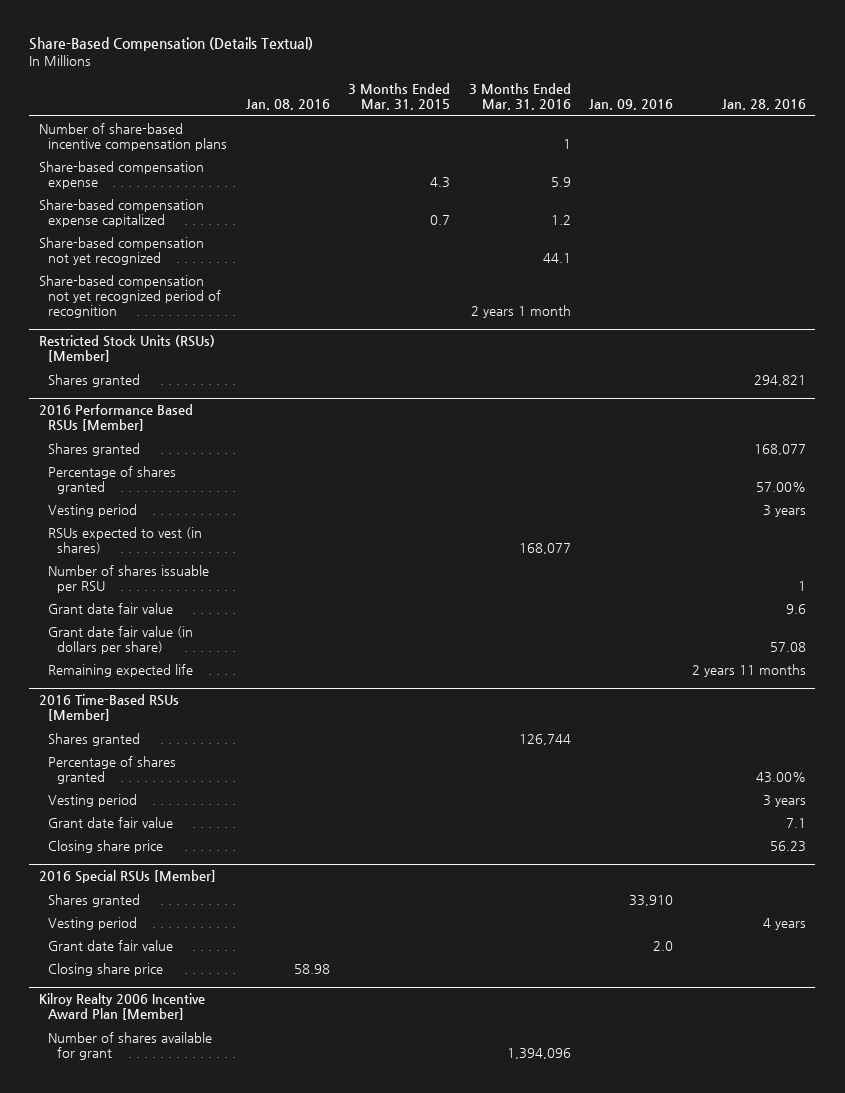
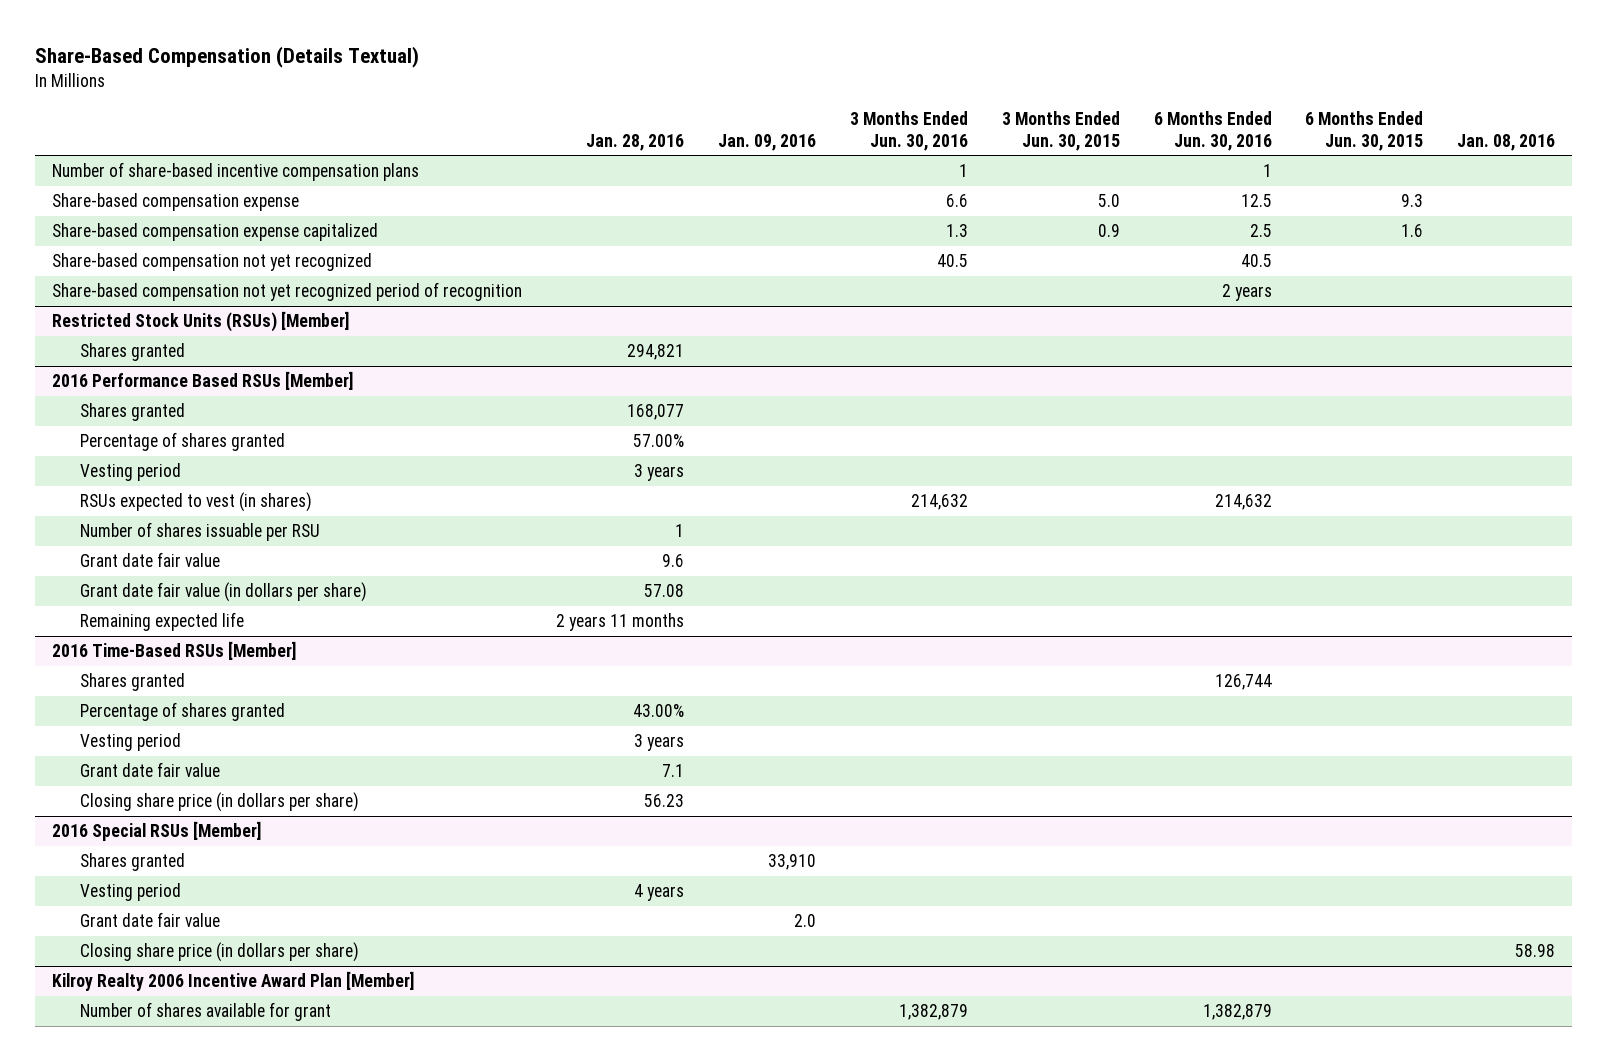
[348,83,451,111] 3 Months Ended Mar. 31, 2015 -> none
[468,83,571,111] 3 Months Ended Mar. 31, 2016 -> none
none -> [849,111,968,151] 3 Months Ended Jun. 30, 2016
none -> [1001,111,1120,151] 3 Months Ended Jun. 30, 2015
none -> [1153,111,1272,151] 6 Months Ended Jun. 30, 2016
none -> [1305,111,1424,151] 6 Months Ended Jun. 30, 2015
[48,839,164,853] Closing share price -> [80,792,360,813] Closing share price (in dollars per share)
[48,962,164,976] Closing share price -> [80,942,360,963] Closing share price (in dollars per share)

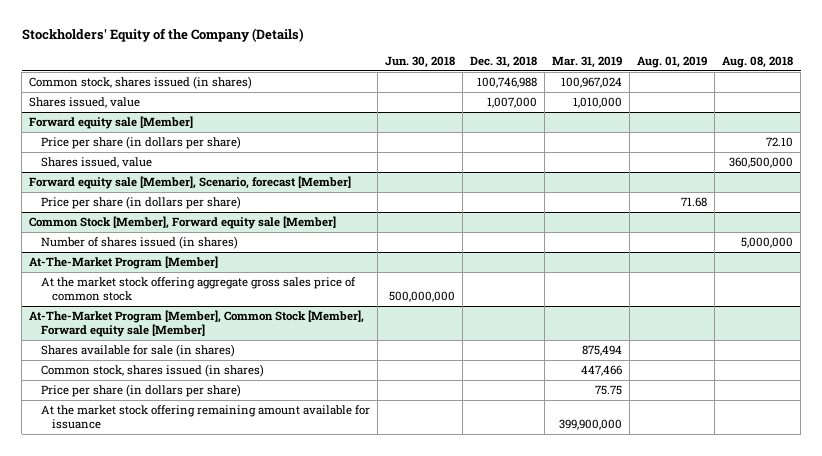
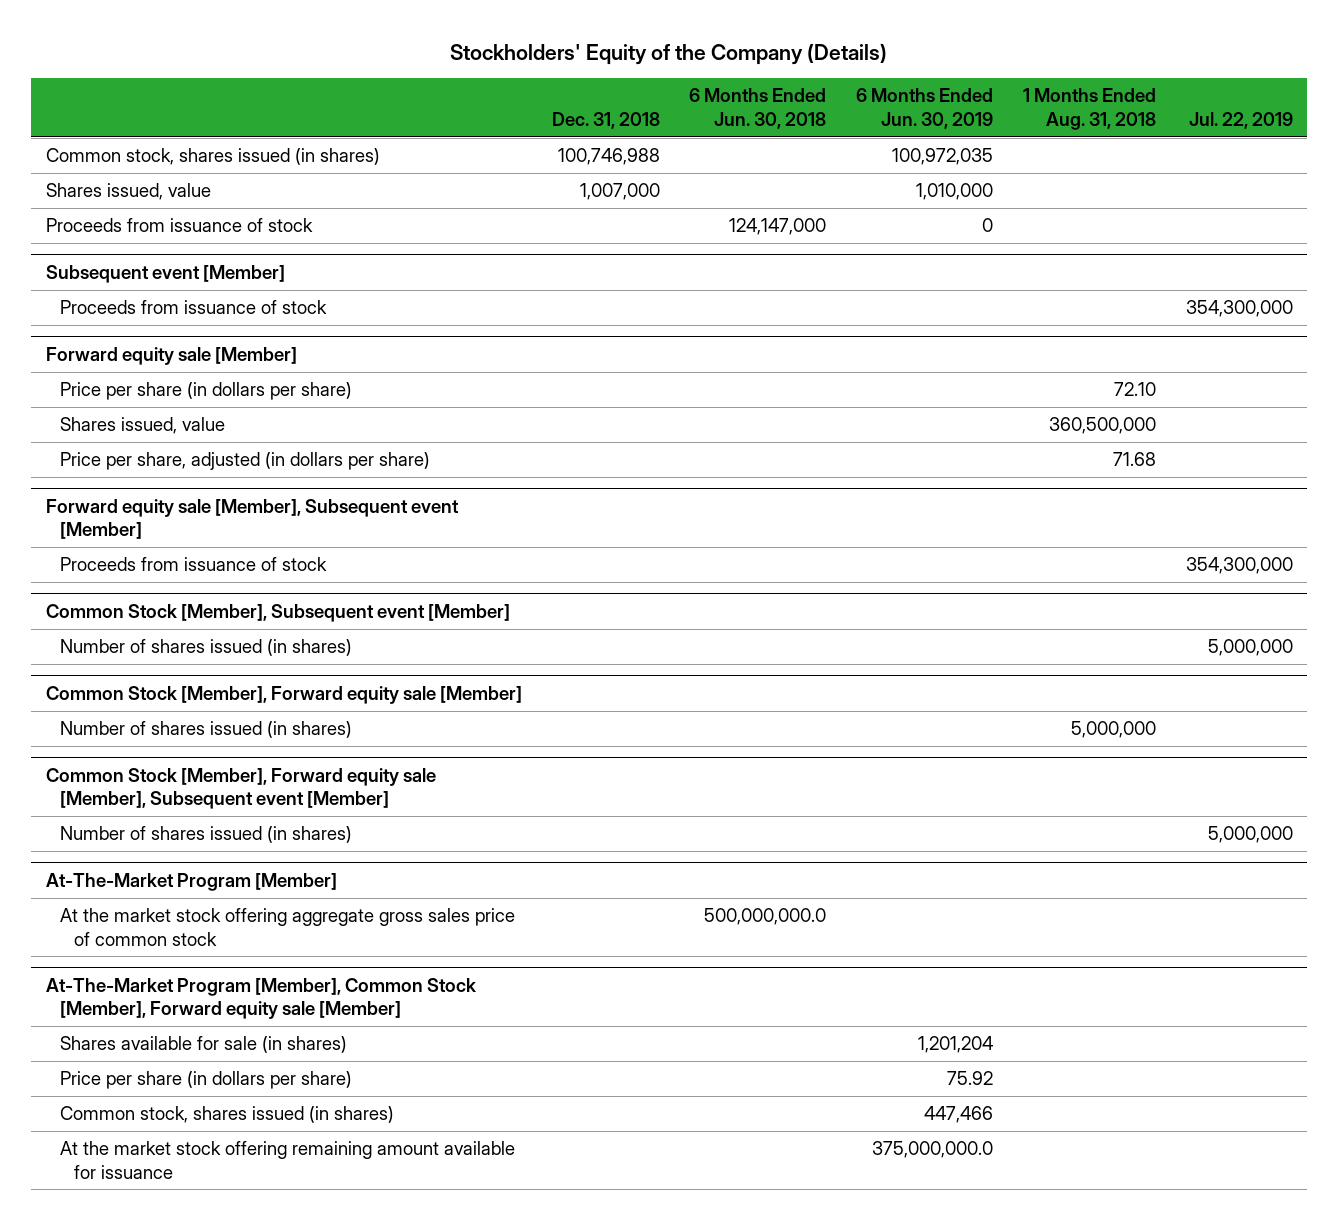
[384,55,455,68] Jun. 30, 2018 -> none
[551,55,622,68] Mar. 31, 2019 -> none
[637,55,708,68] Aug. 01, 2019 -> none
[722,55,794,68] Aug. 08, 2018 -> none
none -> [689,88,827,129] 6 Months Ended Jun. 30, 2018
none -> [856,88,994,129] 6 Months Ended Jun. 30, 2019
none -> [1022,88,1156,130] 1 Months Ended Aug. 31, 2018
none -> [1188,111,1293,129] Jul. 22, 2019
none -> [45,218,313,233] Proceeds from issuance of stock
none -> [45,264,285,283] Subsequent event [Member]
none -> [60,300,328,315] Proceeds from issuance of stock
[29,176,352,190] Forward equity sale [Member], Scenario, forecast [Member] -> none
[40,196,241,210] Price per share (in dollars per share) -> none
none -> [60,452,431,471] Price per share, adjusted (in dollars per share)
none -> [45,498,459,540] Forward equity sale [Member], Subsequent event [Member]
none -> [60,557,328,572] Proceeds from issuance of stock
none -> [45,603,510,622] Common Stock [Member], Subsequent event [Member]
none -> [60,639,353,657] Number of shares issued (in shares)
none -> [45,767,436,810] Common Stock [Member], Forward equity sale [Member], Subsequent event [Member]
none -> [60,826,353,844] Number of shares issued (in shares)
[40,364,264,378] Common stock, shares issued (in shares) -> [60,1106,395,1124] Common stock, shares issued (in shares)

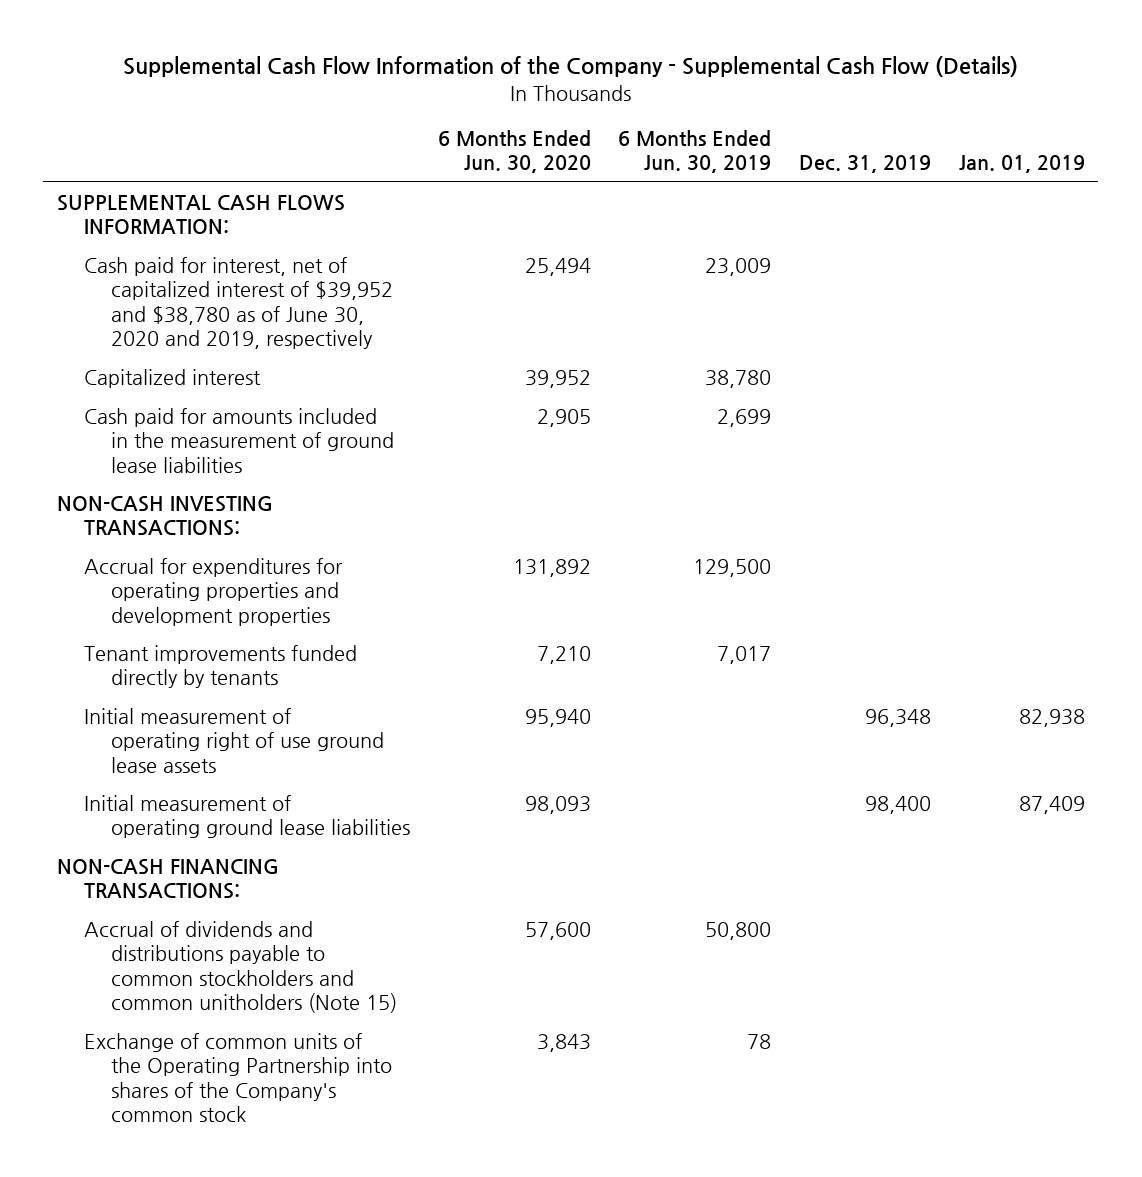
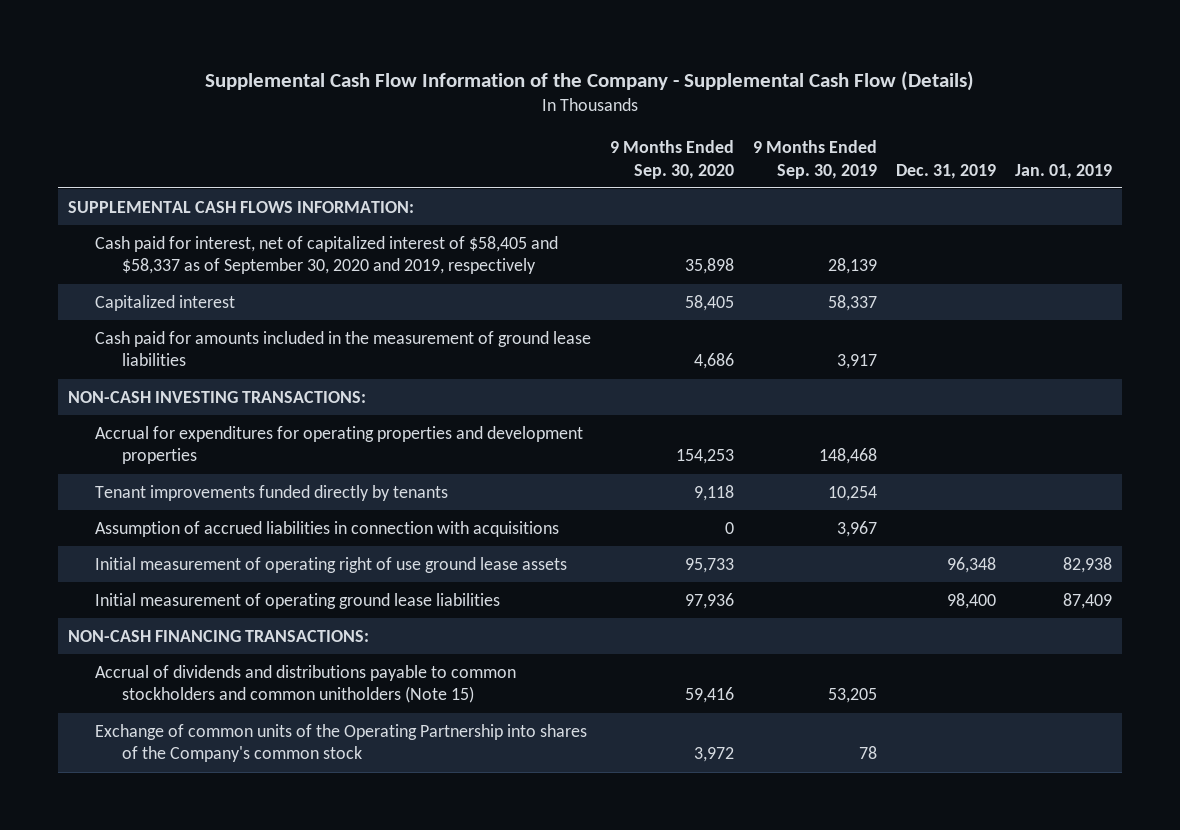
[437,129,591,174] 6 Months Ended Jun. 30, 2020 -> none
[618,129,772,174] 6 Months Ended Jun. 30, 2019 -> none
none -> [609,140,734,179] 9 Months Ended Sep. 30, 2020
none -> [753,140,878,179] 9 Months Ended Sep. 30, 2019
[84,257,394,350] Cash paid for interest, net of capitalized interest of $39,952 and $38,780 as of June 30, 2020 and 2019, respectively -> [94,236,558,275] Cash paid for interest, net of capitalized interest of $58,405 and $58,337 as of September 30, 2020 and 2019, respectively
none -> [94,521,559,538] Assumption of accrued liabilities in connection with acquisitions

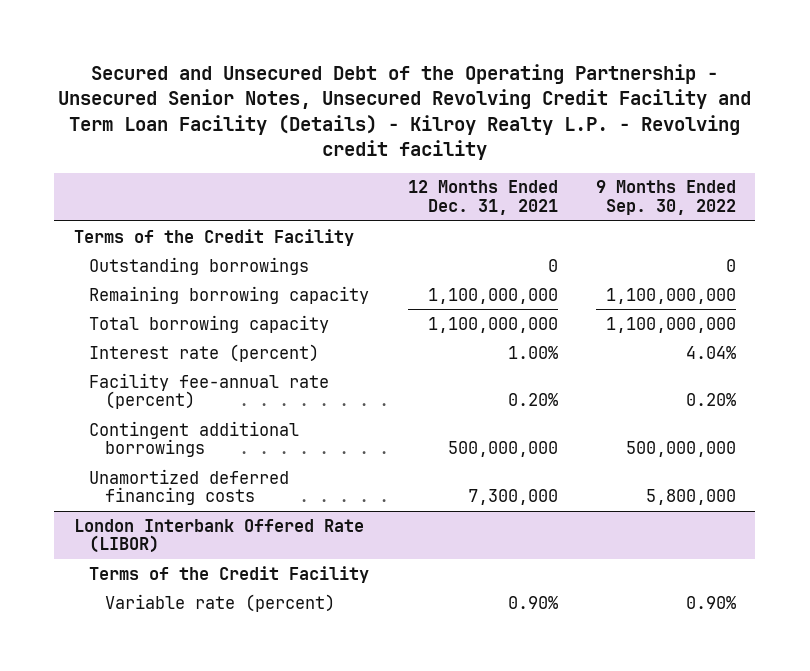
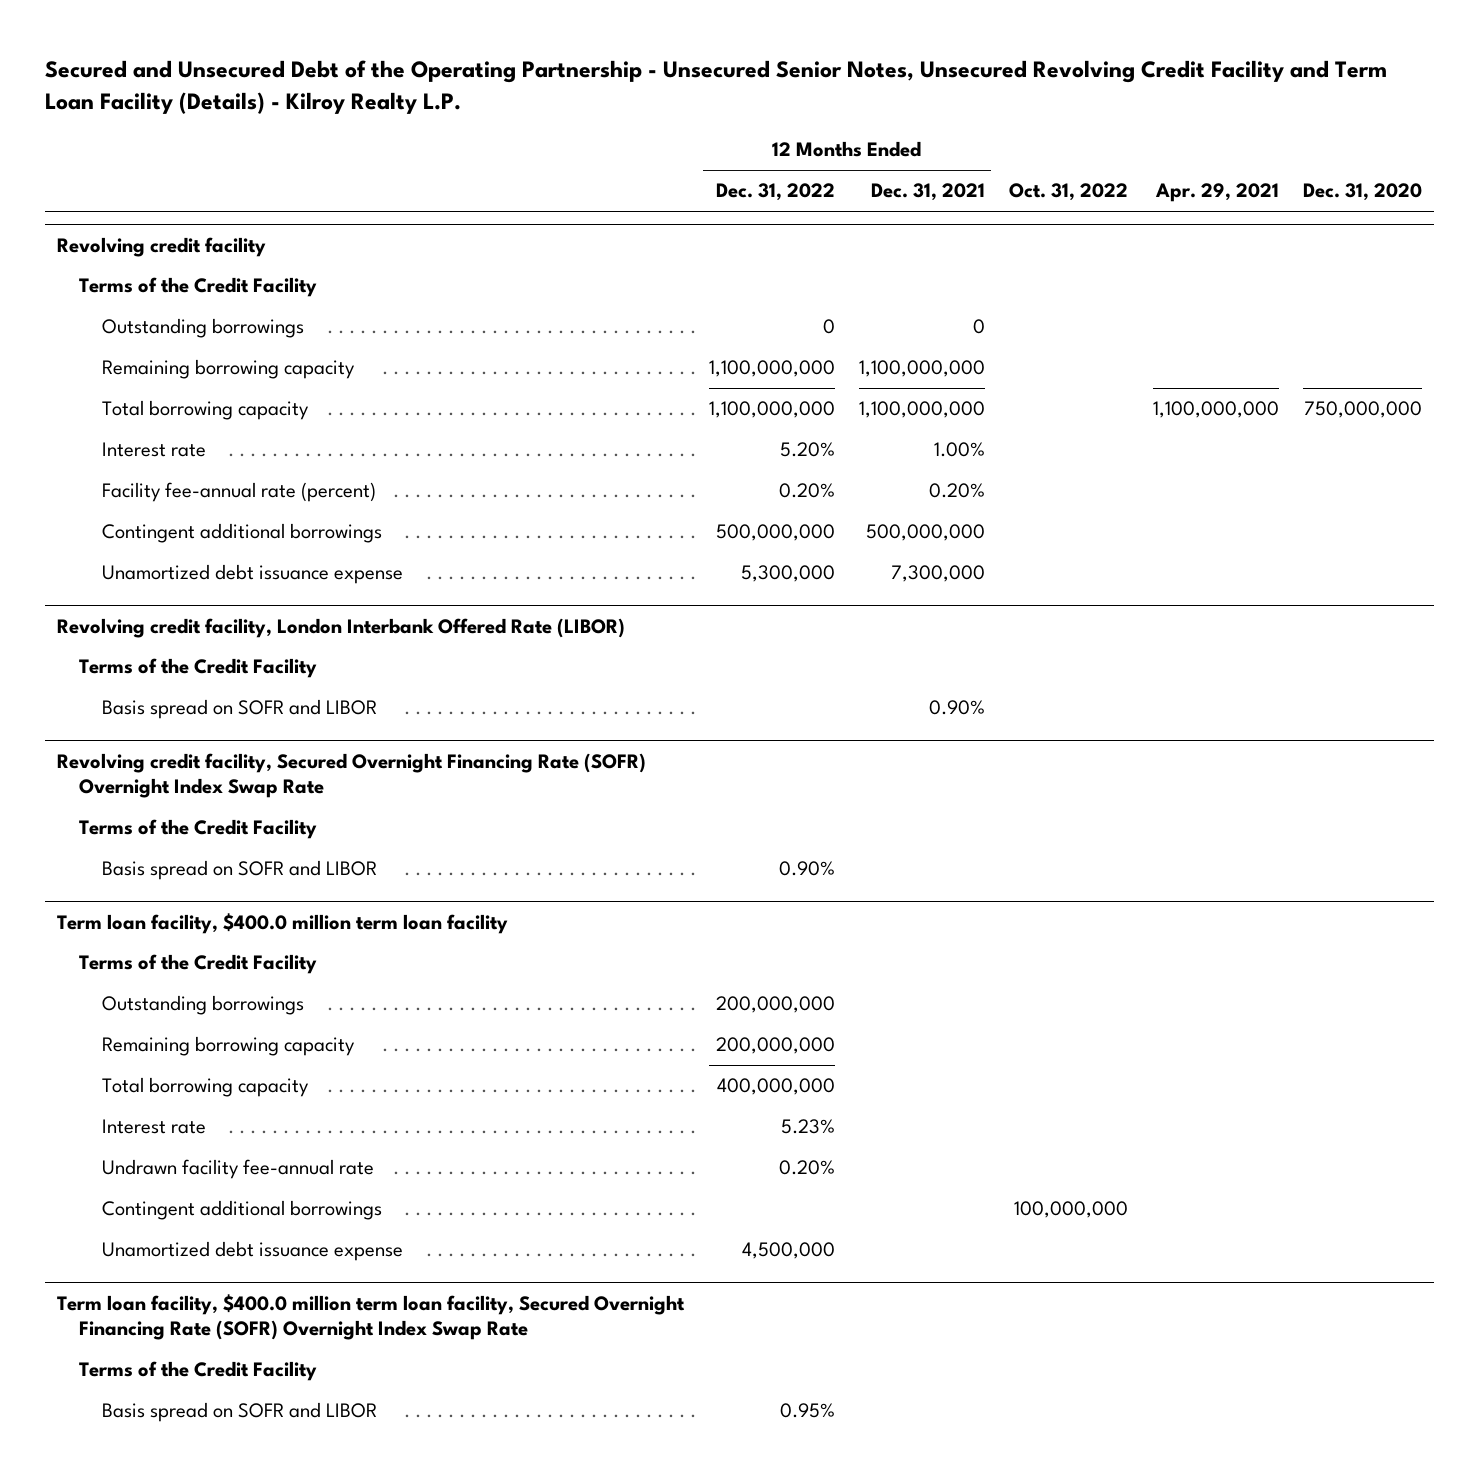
[57,63,751,161] Secured and Unsecured Debt of the Operating Partnership - Unsecured Senior Notes, Unsecured Revolving Credit Facility and Term Loan Facility (Details) - Kilroy Realty L.P. - Revolving credit facility -> [44,59,1387,114] Secured and Unsecured Debt of the Operating Partnership - Unsecured Senior Notes, Unsecured Revolving Credit Facility and Term Loan Facility (Details) - Kilroy Realty L.P.
[596,180,737,216] 9 Months Ended Sep. 30, 2022 -> none
none -> [715,183,835,202] Dec. 31, 2022
none -> [1009,183,1129,202] Oct. 31, 2022
none -> [1154,183,1279,203] Apr. 29, 2021
none -> [1303,183,1423,202] Dec. 31, 2020
[73,228,354,246] Terms of the Credit Facility -> none
[89,256,310,275] Outstanding borrowings -> none
[89,285,370,304] Remaining borrowing capacity -> none
[89,314,330,333] Total borrowing capacity -> none
[89,343,320,362] Interest rate (percent) -> none
[89,372,330,410] Facility fee-annual rate (percent) -> none
[89,420,300,458] Contingent additional borrowings -> none
[89,468,290,506] Unamortized deferred financing costs -> none
[73,518,364,554] London Interbank Offered Rate (LIBOR) -> [57,236,267,257] Revolving credit facility
[105,593,336,612] Variable rate (percent) -> none
none -> [101,318,304,339] Outstanding borrowings
none -> [101,359,355,380] Remaining borrowing capacity
none -> [101,400,309,421] Total borrowing capacity
none -> [101,442,206,458] Interest rate
none -> [101,482,376,503] Facility fee-annual rate (percent)
none -> [101,523,382,544] Contingent additional borrowings
none -> [101,564,403,585] Unamortized debt issuance expense
none -> [57,617,626,638] Revolving credit facility, London Interbank Offered Rate (LIBOR)
none -> [79,658,318,679] Terms of the Credit Facility
none -> [101,699,377,720] Basis spread on SOFR and LIBOR
none -> [57,752,647,798] Revolving credit facility, Secured Overnight Financing Rate (SOFR) Overnight Index Swap Rate
none -> [79,819,318,840] Terms of the Credit Facility
none -> [101,860,377,881] Basis spread on SOFR and LIBOR
none -> [57,912,509,934] Term loan facility, $400.0 million term loan facility
none -> [79,954,318,975] Terms of the Credit Facility
none -> [101,995,304,1016] Outstanding borrowings
none -> [101,1036,355,1057] Remaining borrowing capacity
none -> [101,1077,309,1098] Total borrowing capacity
none -> [101,1119,206,1135] Interest rate
none -> [101,1159,374,1180] Undrawn facility fee-annual rate
none -> [101,1200,382,1221] Contingent additional borrowings
none -> [101,1241,403,1262] Unamortized debt issuance expense
none -> [57,1293,686,1340] Term loan facility, $400.0 million term loan facility, Secured Overnight Financing Rate (SOFR) Overnight Index Swap Rate
none -> [79,1361,318,1382] Terms of the Credit Facility
none -> [101,1402,377,1423] Basis spread on SOFR and LIBOR

